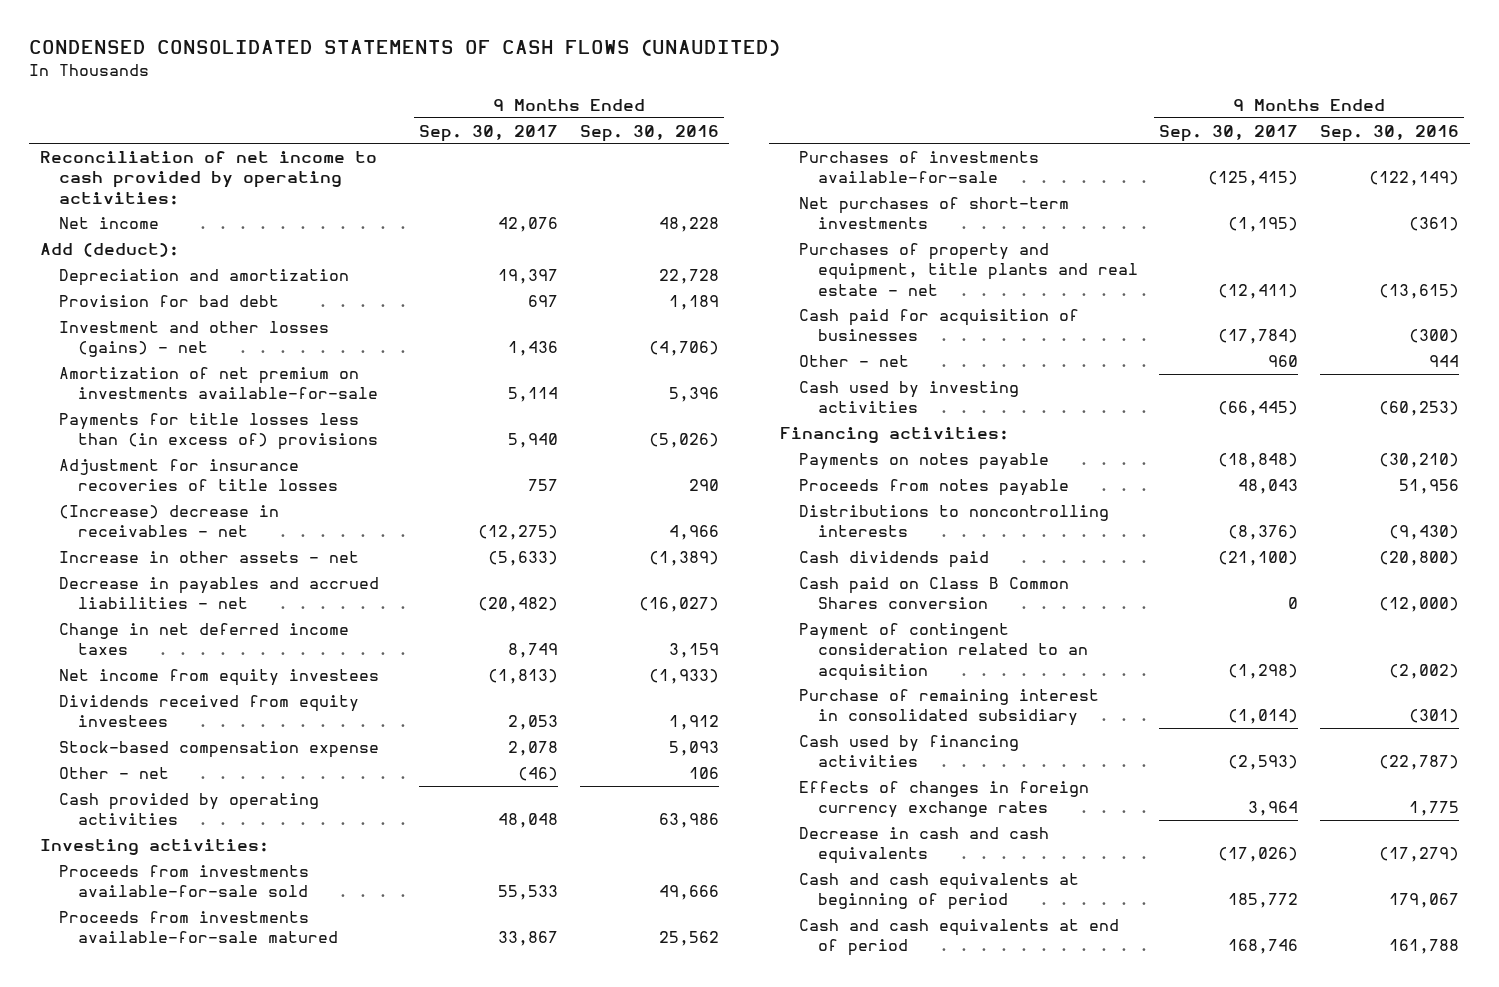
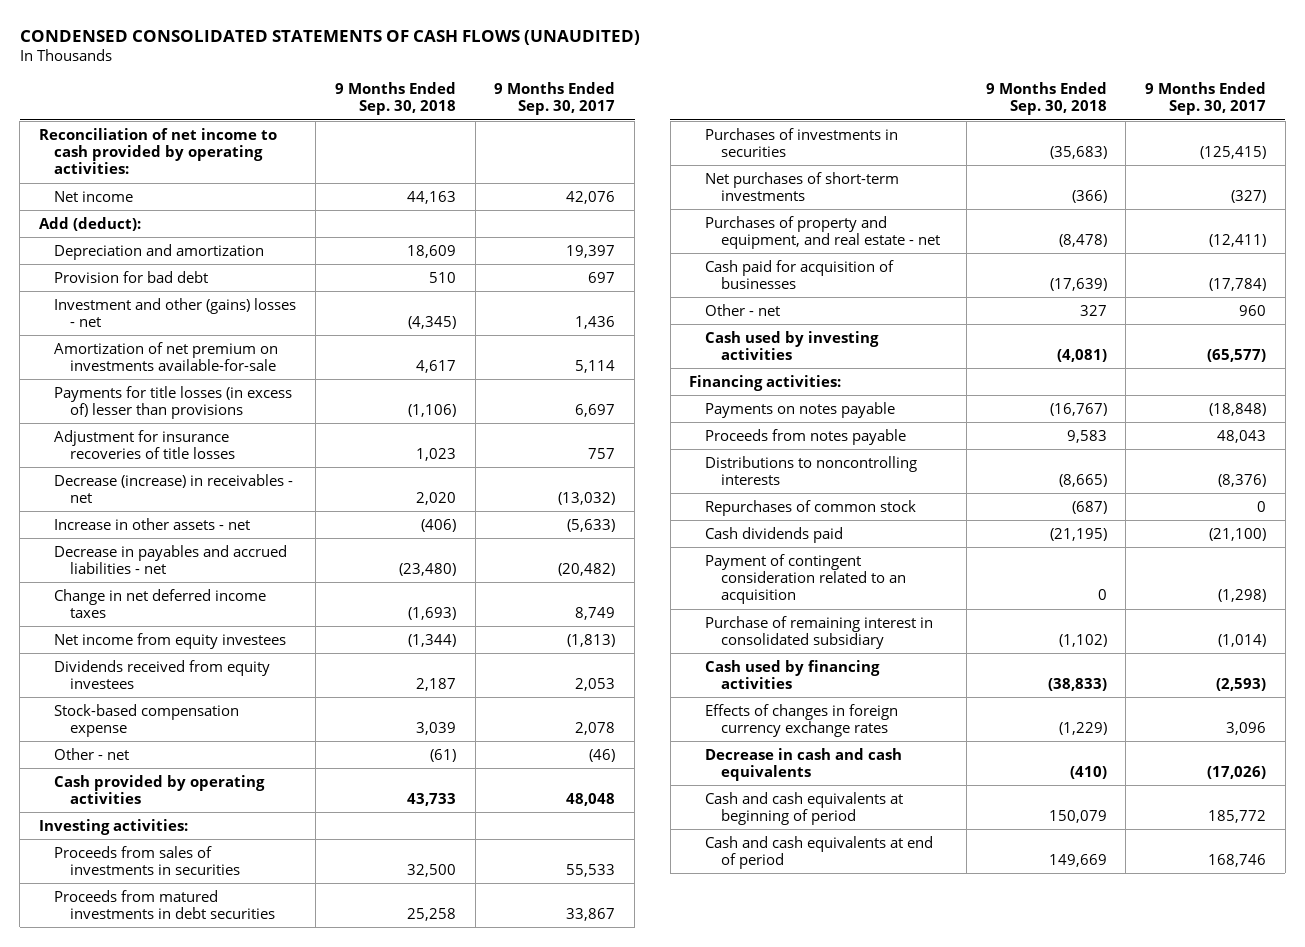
[579,124,719,142] Sep. 30, 2016 -> none
none -> [334,81,456,116] 9 Months Ended Sep. 30, 2018
[58,320,329,358] Investment and other losses (gains) - net -> [54,297,297,327] Investment and other (gains) losses - net
[58,412,378,451] Payments for title losses less than (in excess of) provisions -> [54,385,293,419] Payments for title losses (in excess of) lesser than provisions
[508,433,559,449] 5,940 -> [575,403,616,417] 6,697
[58,504,279,538] (Increase) decrease in receivables - net -> [54,473,294,503] Decrease (increase) in receivables - net
[478,525,559,541] (12,275) -> [558,491,616,505] (13,032)
[58,864,309,898] Proceeds from investments available-for-sale sold -> [54,845,240,875] Proceeds from sales of investments in securities
[58,910,338,944] Proceeds from investments available-for-sale matured -> [54,889,275,919] Proceeds from matured investments in debt securities
[799,150,1040,184] Purchases of investments available-for-sale -> [705,127,899,157] Purchases of investments in securities
[1228,217,1299,233] (1,195) -> [1231,189,1267,203] (327)
[799,242,1138,296] Purchases of property and equipment, title plants and real estate - net -> [705,215,940,249] Purchases of property and equipment, and real estate - net
[1218,401,1299,417] (66,445) -> [1207,348,1267,362] (65,577)
none -> [705,499,917,516] Repurchases of common stock
[799,576,1070,610] Cash paid on Class B Common Shares conversion -> none
[1248,801,1299,817] 3,964 -> [1226,721,1267,735] 3,096

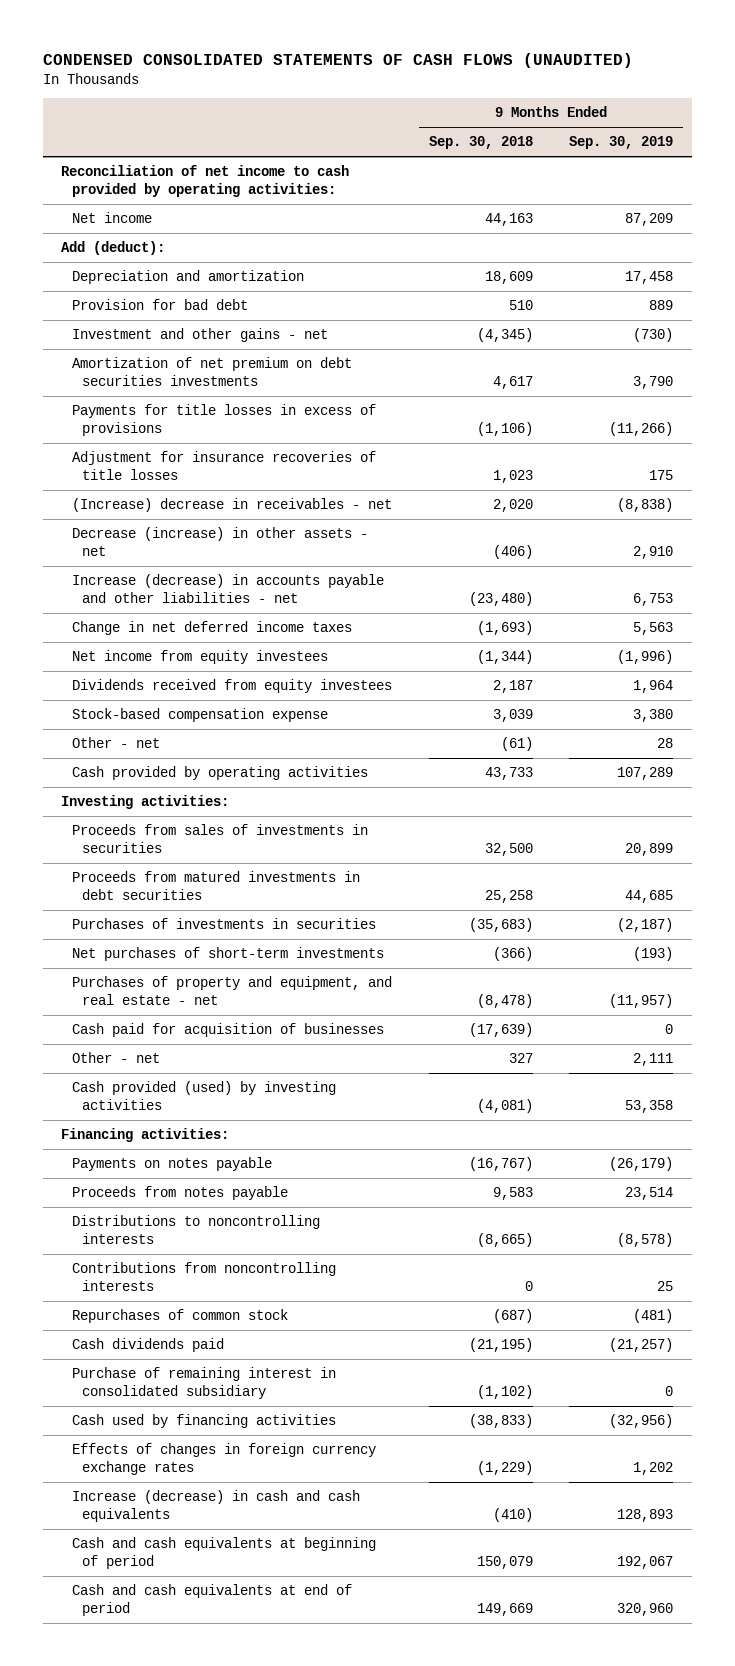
[494,81,616,116] 9 Months Ended Sep. 30, 2017 -> none
none -> [569,136,674,150] Sep. 30, 2019
[54,297,297,327] Investment and other (gains) losses - net -> [71,328,328,343] Investment and other gains - net
[54,341,279,371] Amortization of net premium on investments available-for-sale -> [71,357,352,387] Amortization of net premium on debt securities investments
[54,385,293,419] Payments for title losses (in excess of) lesser than provisions -> [71,404,376,437] Payments for title losses in excess of provisions
[54,473,294,503] Decrease (increase) in receivables - net -> [71,498,392,513] (Increase) decrease in receivables - net
[54,517,251,530] Increase in other assets - net -> [71,527,368,557] Decrease (increase) in other assets - net
[54,544,288,574] Decrease in payables and accrued liabilities - net -> [71,574,384,604] Increase (decrease) in accounts payable and other liabilities - net
[705,330,880,360] Cash used by investing activities -> [71,1081,336,1111] Cash provided (used) by investing activities
none -> [71,1262,336,1292] Contributions from noncontrolling interests
[705,553,906,605] Payment of contingent consideration related to an acquisition -> none
[705,747,903,781] Decrease in cash and cash equivalents -> [71,1490,360,1523] Increase (decrease) in cash and cash equivalents

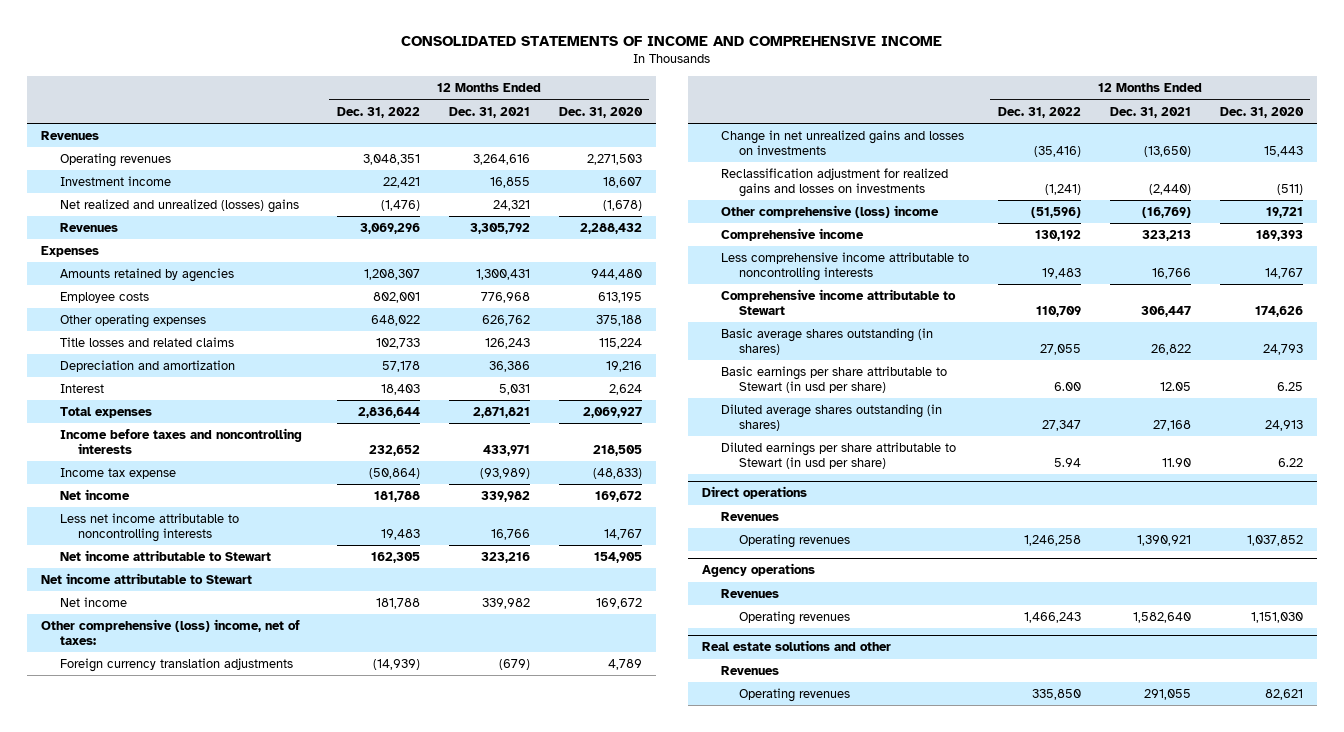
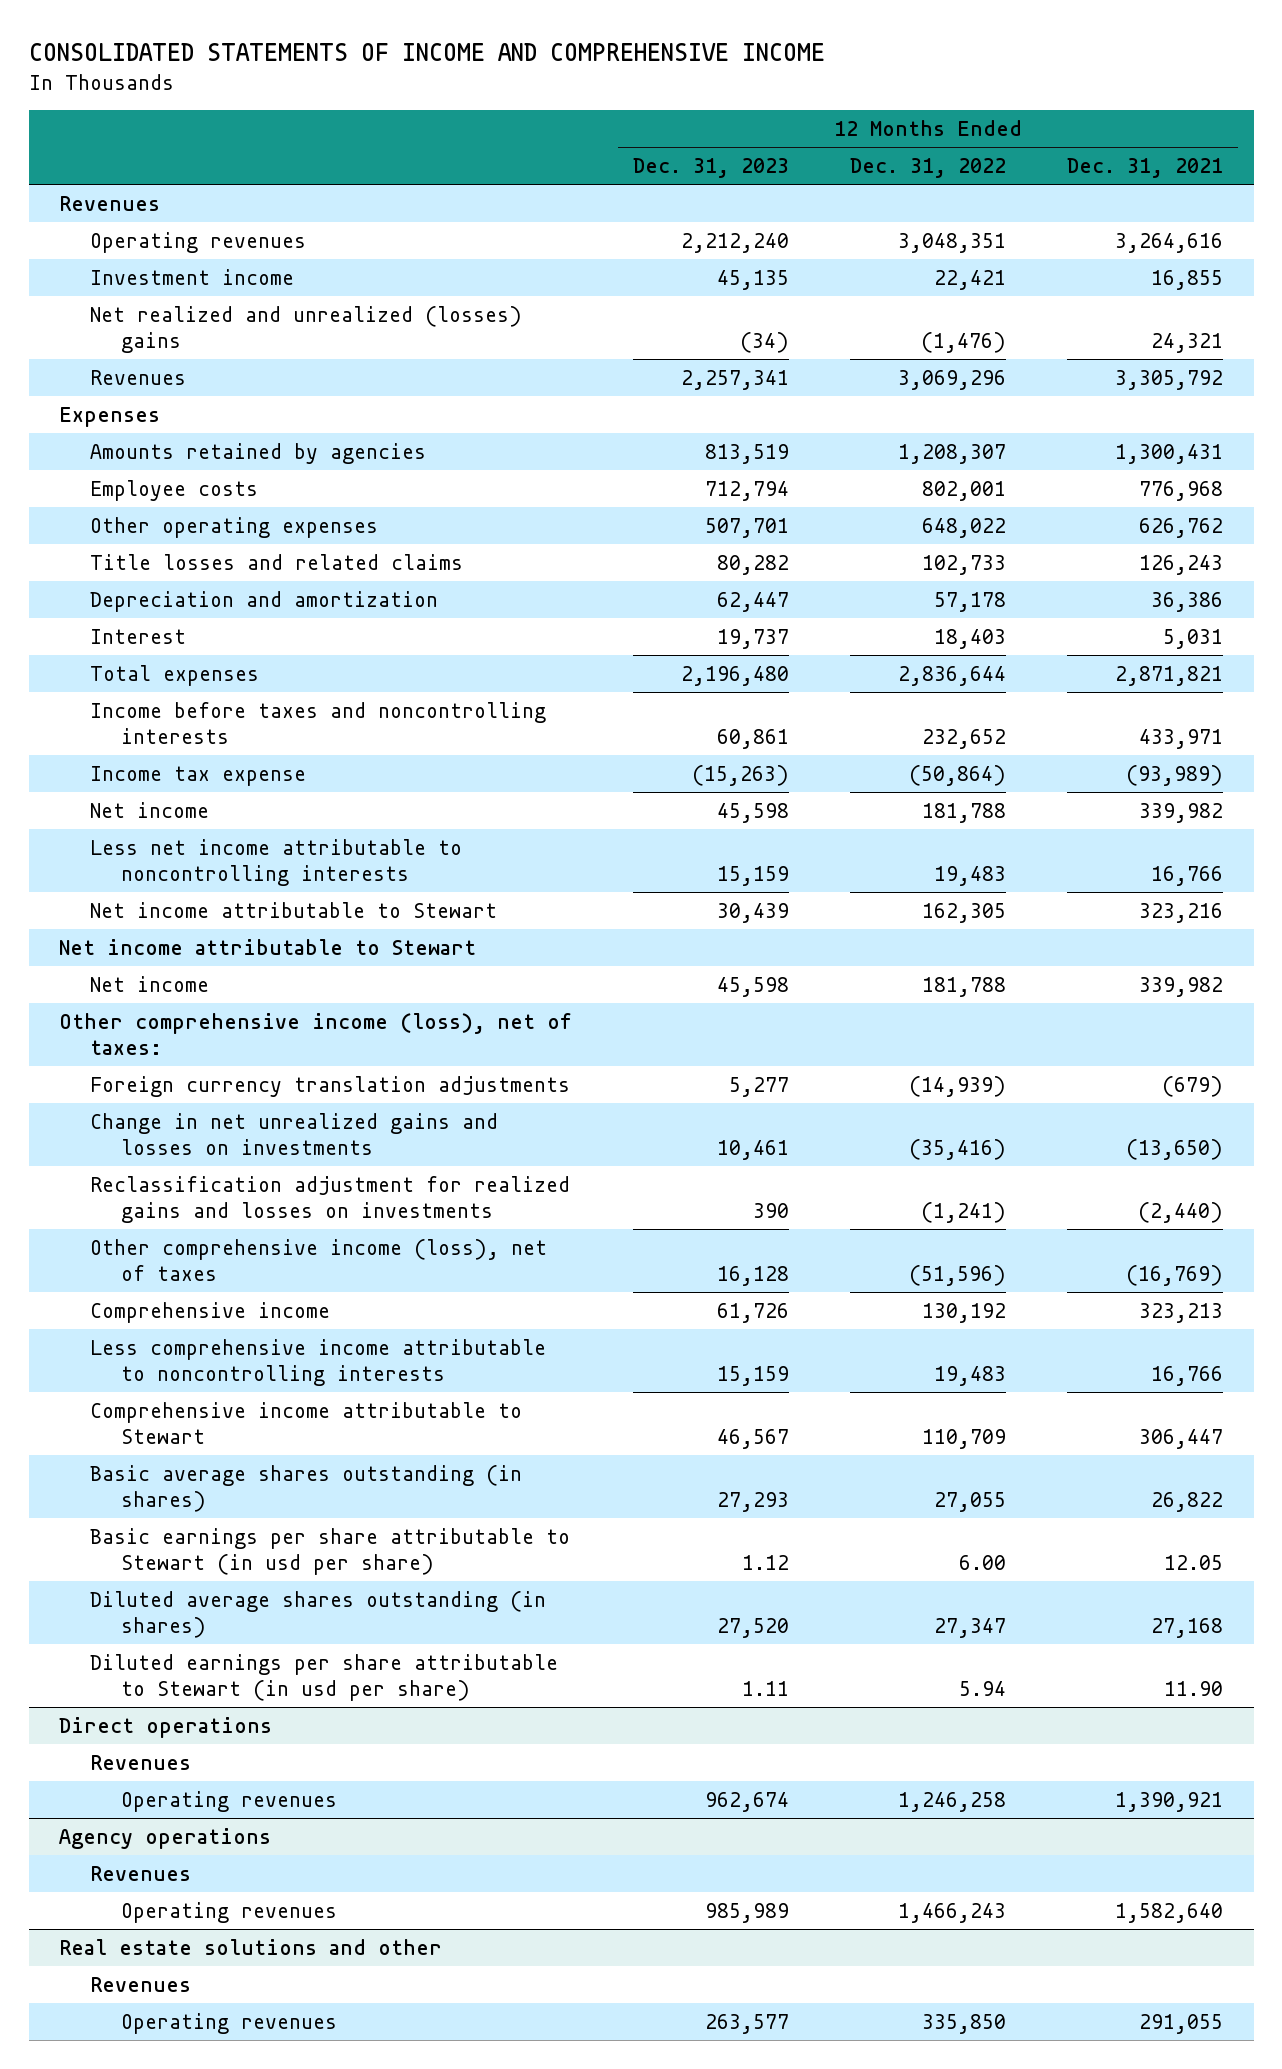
[558,106,643,118] Dec. 31, 2020 -> none
none -> [633,157,790,178] Dec. 31, 2023
[41,619,301,645] Other comprehensive (loss) income, net of taxes: -> [59,1012,573,1056] Other comprehensive income (loss), net of taxes:
[720,205,939,219] Other comprehensive (loss) income -> [89,1238,547,1282] Other comprehensive income (loss), net of taxes

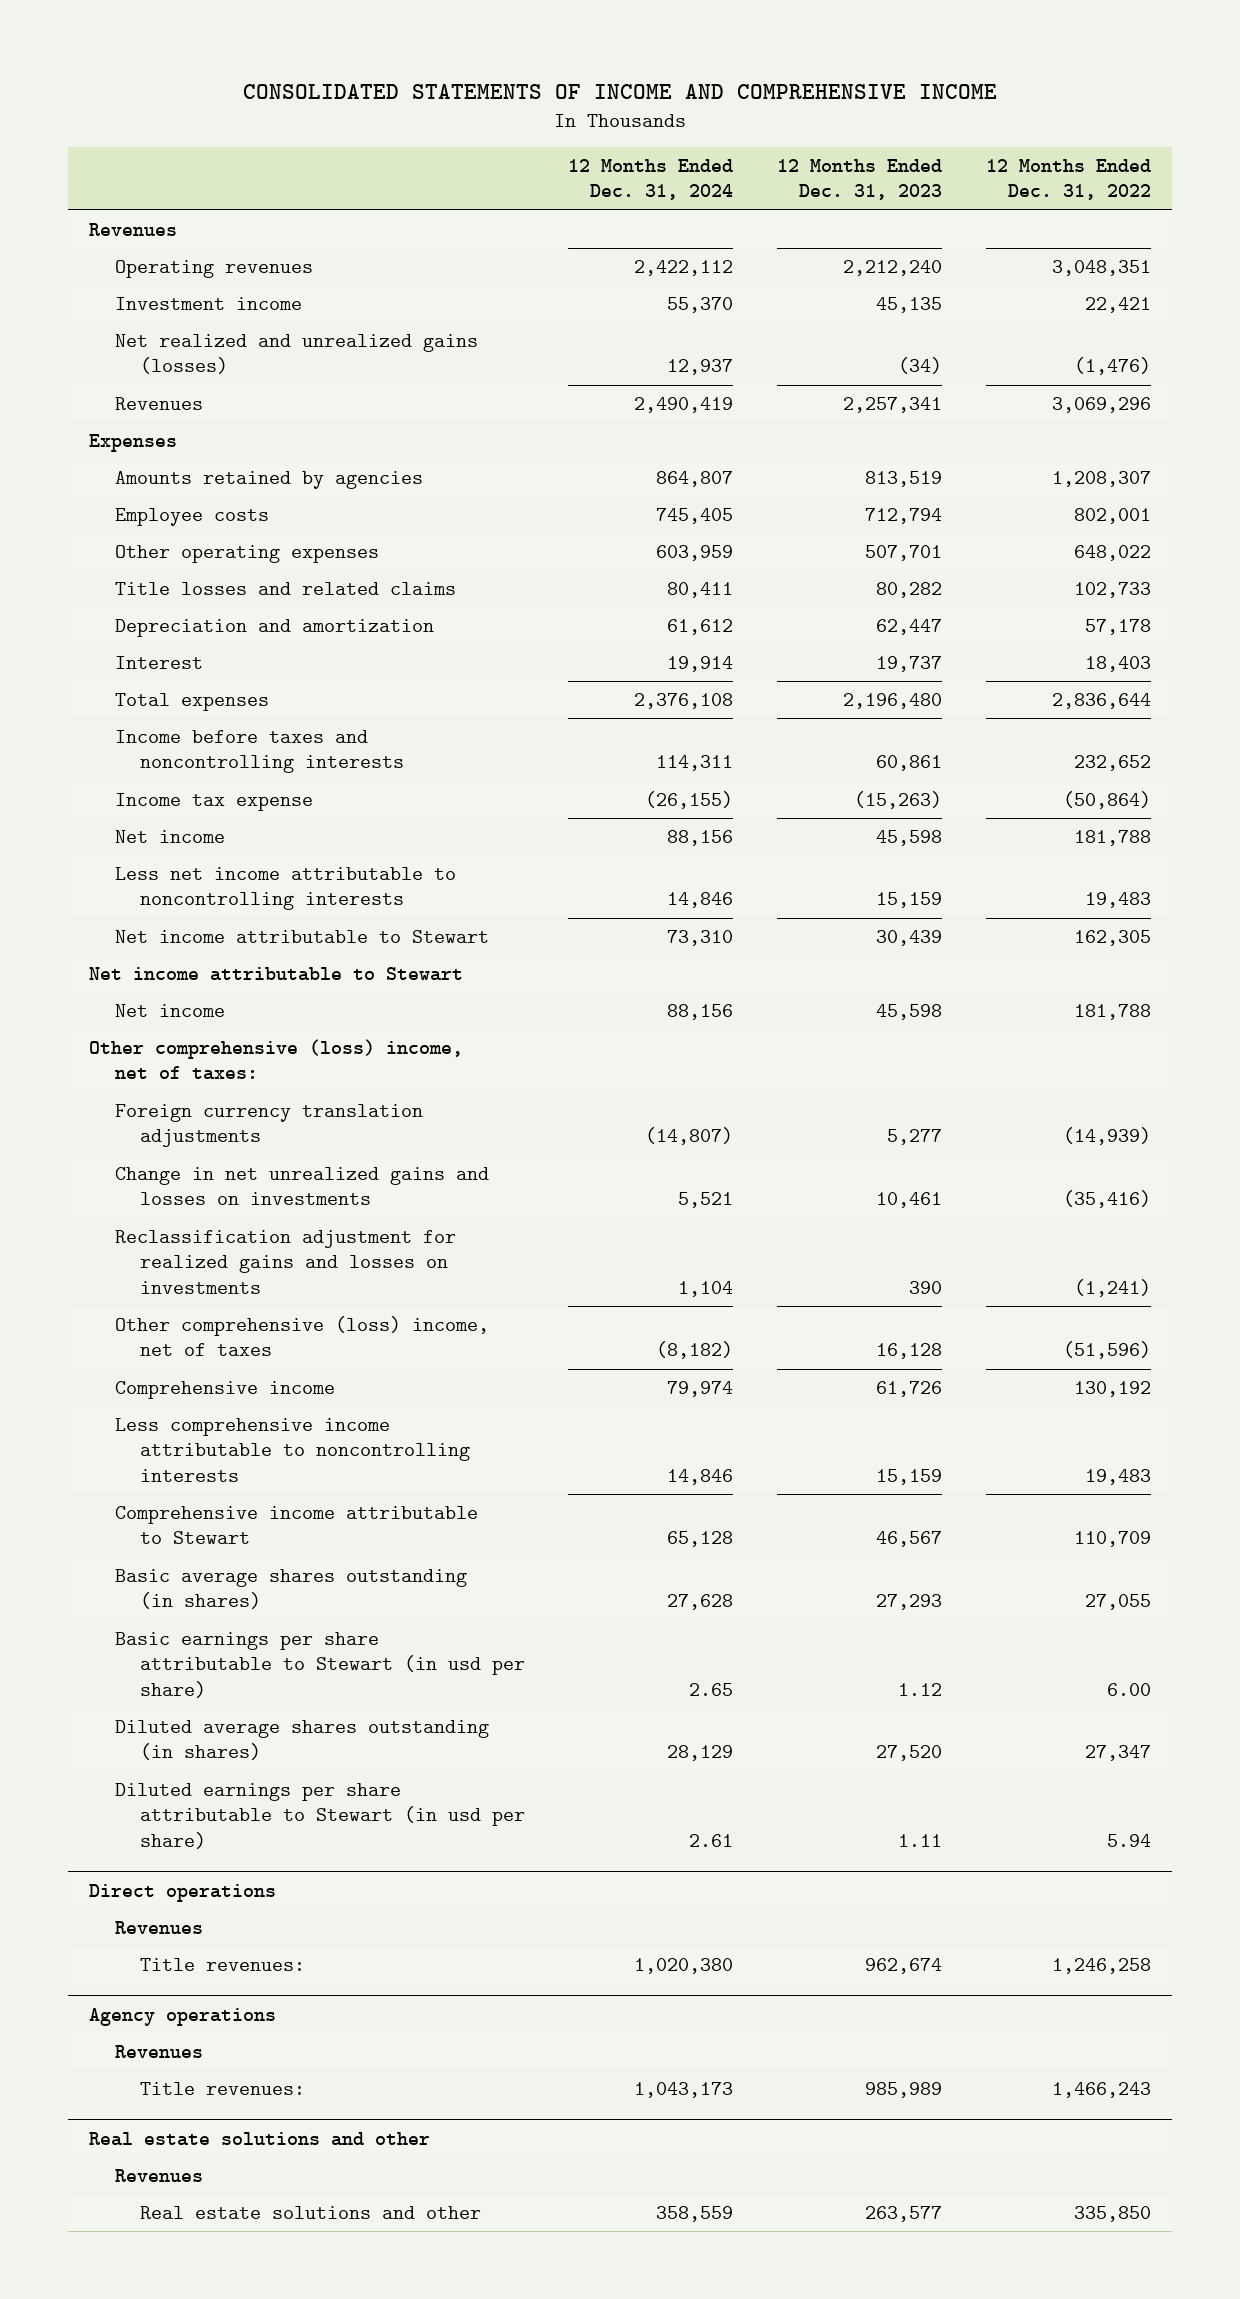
[1067,157,1224,178] Dec. 31, 2021 -> none
none -> [568,158,734,201] 12 Months Ended Dec. 31, 2024
[89,305,522,354] Net realized and unrealized (losses) gains -> [114,333,478,375] Net realized and unrealized gains (losses)
[59,1012,573,1056] Other comprehensive income (loss), net of taxes: -> [89,1038,464,1081] Other comprehensive (loss) income, net of taxes:
[89,1238,547,1282] Other comprehensive income (loss), net of taxes -> [114,1315,489,1357] Other comprehensive (loss) income, net of taxes
[120,1790,337,1812] Operating revenues -> [139,1957,305,1971] Title revenues:
[120,1901,337,1923] Operating revenues -> [139,2081,305,2095] Title revenues:
[120,2012,337,2034] Operating revenues -> [139,2205,481,2219] Real estate solutions and other

